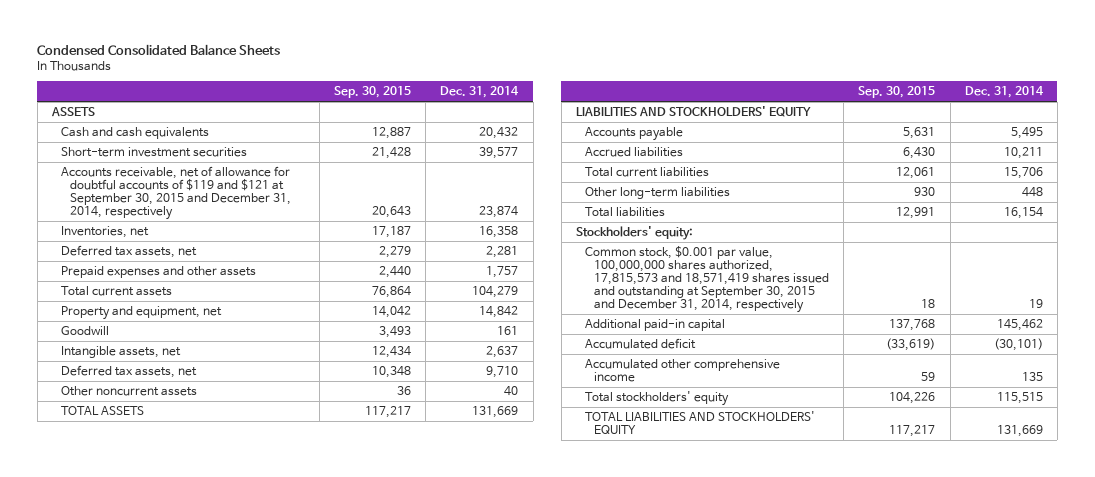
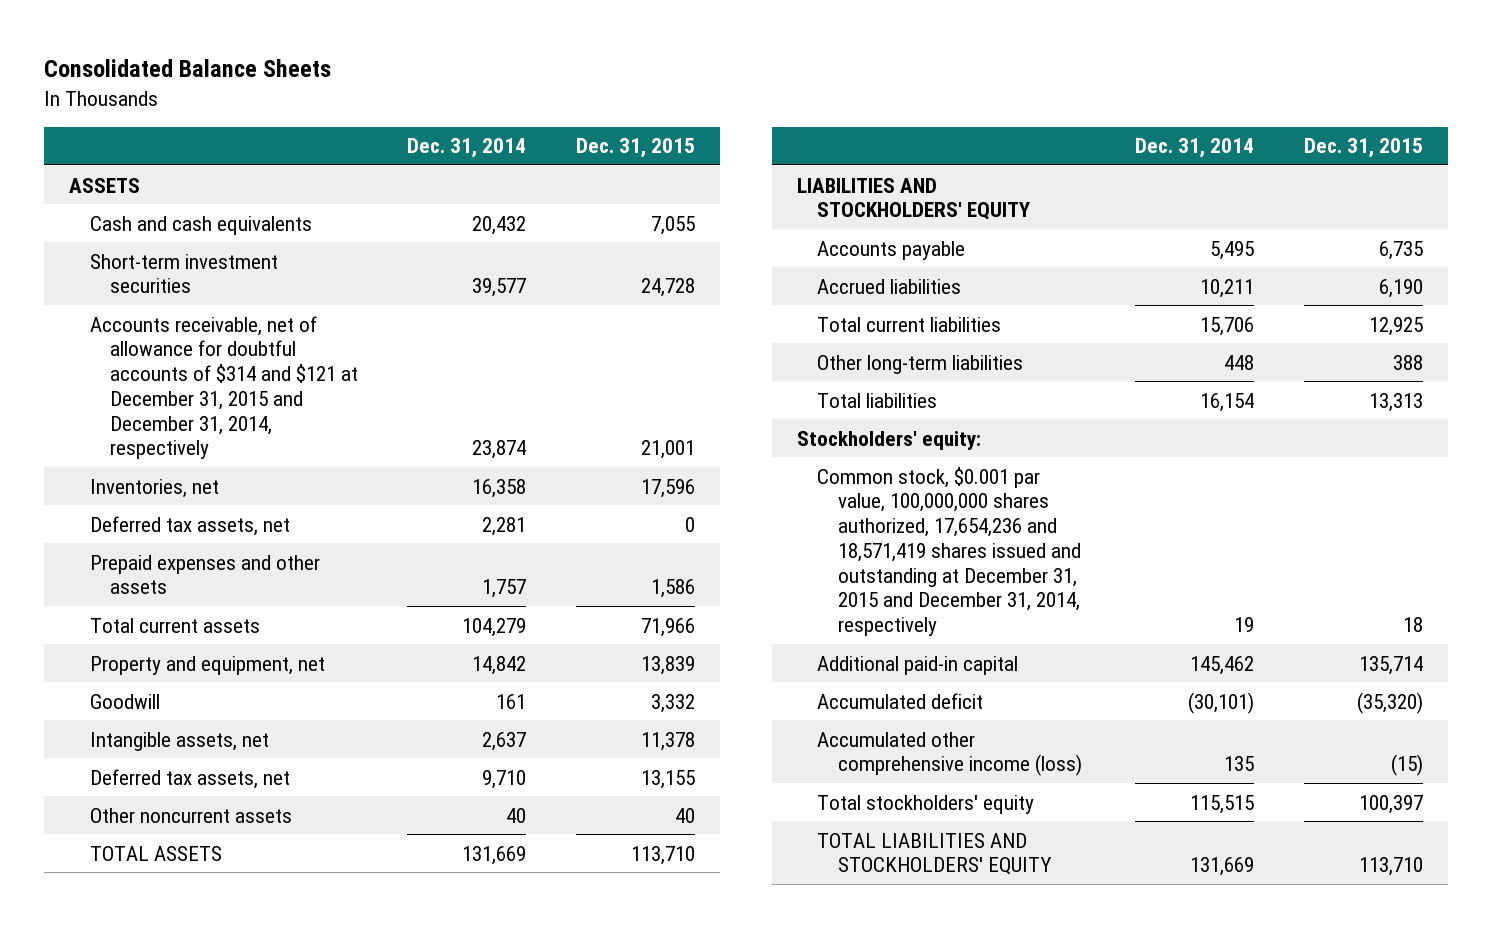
[37,43,281,55] Condensed Consolidated Balance Sheets -> [44,59,332,78] Consolidated Balance Sheets
[334,86,412,99] Sep. 30, 2015 -> none
none -> [575,138,695,159] Dec. 31, 2015
[60,165,291,221] Accounts receivable, net of allowance for doubtful accounts of $119 and $121 at September 30, 2015 and December 31, 2014, respectively -> [89,315,358,460] Accounts receivable, net of allowance for doubtful accounts of $314 and $121 at December 31, 2015 and December 31, 2014, respectively
[585,245,829,314] Common stock, $0.001 par value, 100,000,000 shares authorized, 17,815,573 and 18,571,419 shares issued and outstanding at September 30, 2015 and December 31, 2014, respectively -> [817,466,1081,637] Common stock, $0.001 par value, 100,000,000 shares authorized, 17,654,236 and 18,571,419 shares issued and outstanding at December 31, 2015 and December 31, 2014, respectively
[585,358,781,383] Accumulated other comprehensive income -> [817,731,1082,777] Accumulated other comprehensive income (loss)

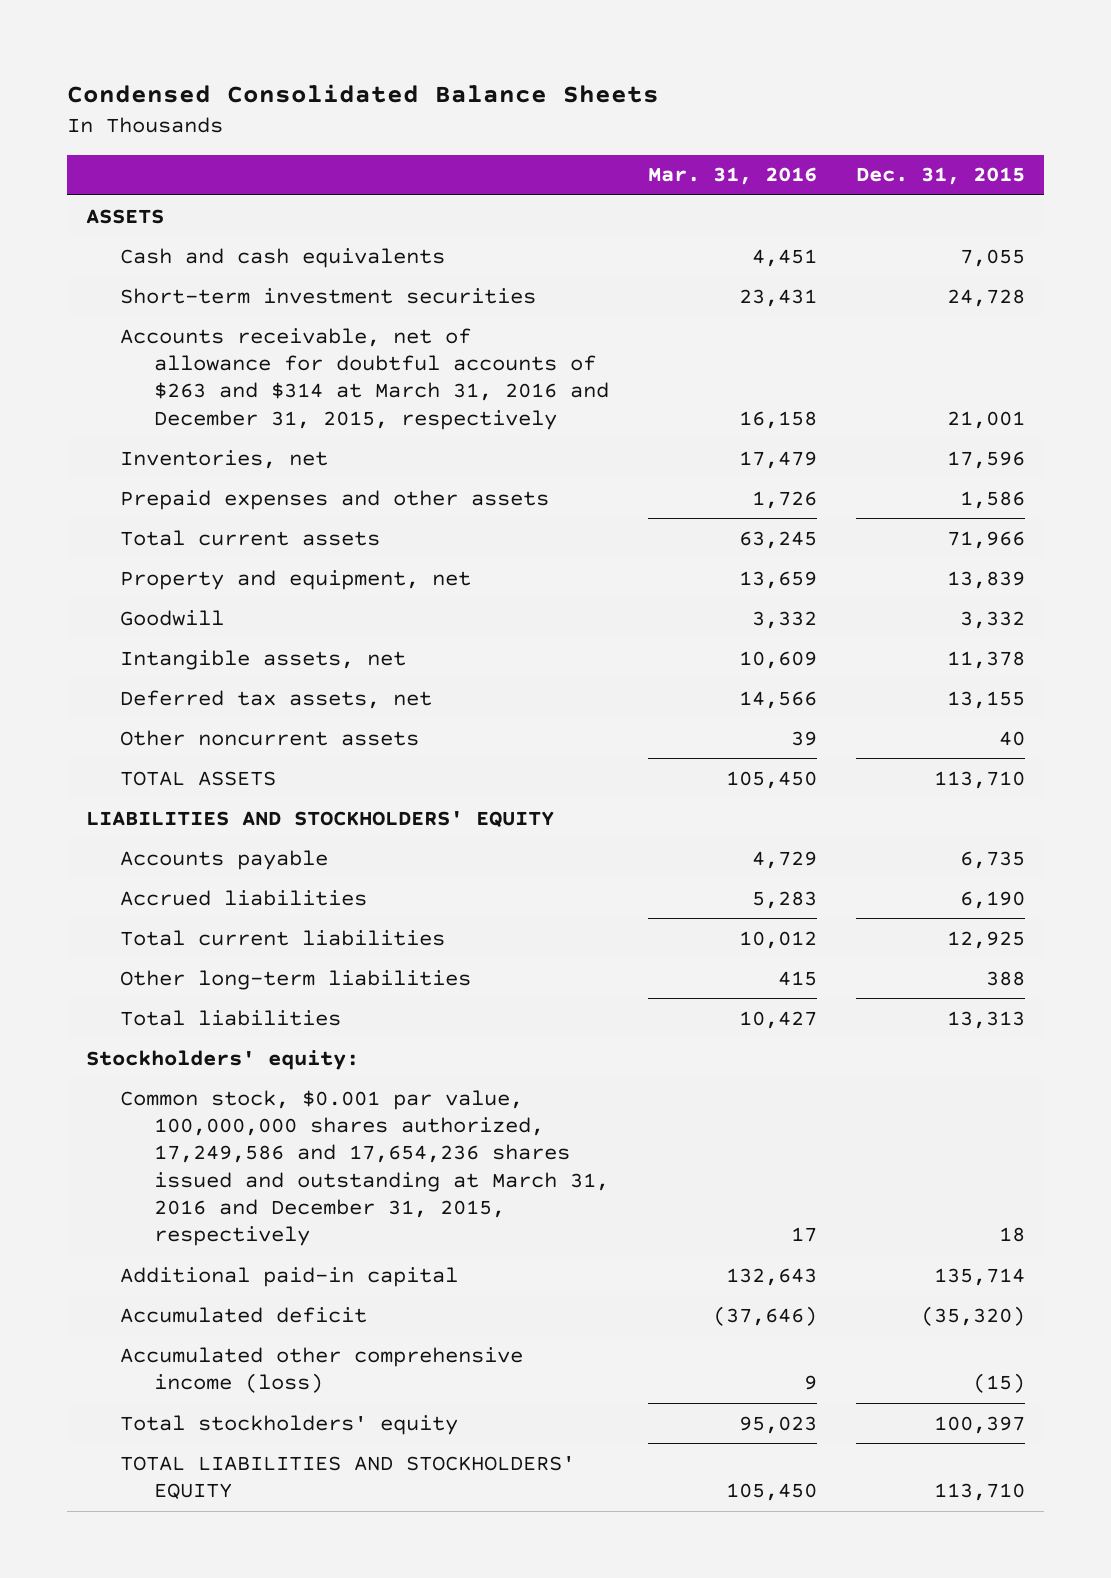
[44,59,332,78] Consolidated Balance Sheets -> [66,83,659,103] Condensed Consolidated Balance Sheets
[407,138,527,159] Dec. 31, 2014 -> none
none -> [647,167,817,186] Mar. 31, 2016
[89,315,358,460] Accounts receivable, net of allowance for doubtful accounts of $314 and $121 at December 31, 2015 and December 31, 2014, respectively -> [120,327,609,430] Accounts receivable, net of allowance for doubtful accounts of $263 and $314 at March 31, 2016 and December 31, 2015, respectively
[89,515,290,536] Deferred tax assets, net -> none
[817,466,1081,637] Common stock, $0.001 par value, 100,000,000 shares authorized, 17,654,236 and 18,571,419 shares issued and outstanding at December 31, 2015 and December 31, 2014, respectively -> [120,1089,609,1247] Common stock, $0.001 par value, 100,000,000 shares authorized, 17,249,586 and 17,654,236 shares issued and outstanding at March 31, 2016 and December 31, 2015, respectively

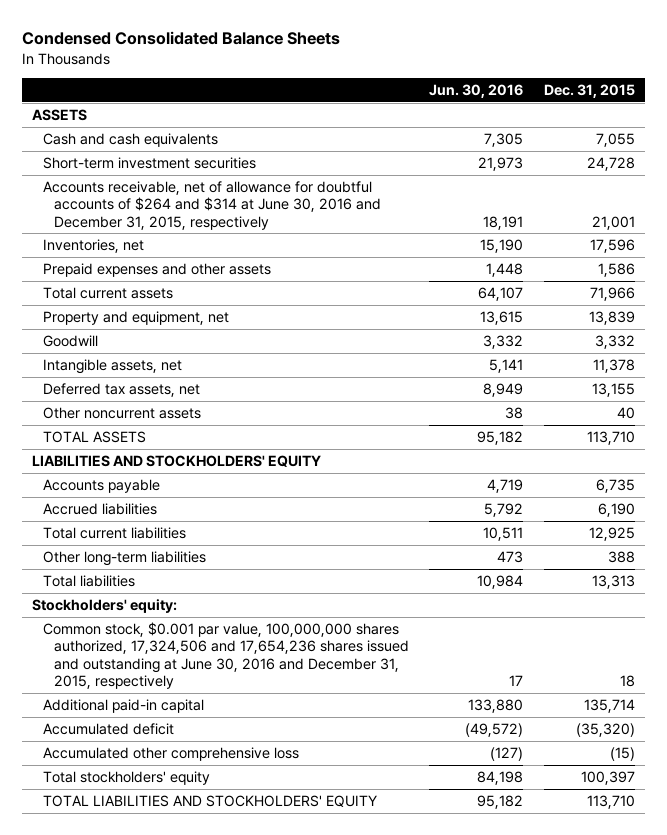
[647,167,817,186] Mar. 31, 2016 -> none
none -> [429,84,524,99] Jun. 30, 2016
[120,327,609,430] Accounts receivable, net of allowance for doubtful accounts of $263 and $314 at March 31, 2016 and December 31, 2015, respectively -> [42,180,381,230] Accounts receivable, net of allowance for doubtful accounts of $264 and $314 at June 30, 2016 and December 31, 2015, respectively
[120,1089,609,1247] Common stock, $0.001 par value, 100,000,000 shares authorized, 17,249,586 and 17,654,236 shares issued and outstanding at March 31, 2016 and December 31, 2015, respectively -> [42,621,409,690] Common stock, $0.001 par value, 100,000,000 shares authorized, 17,324,506 and 17,654,236 shares issued and outstanding at June 30, 2016 and December 31, 2015, respectively
[120,1346,524,1394] Accumulated other comprehensive income (loss) -> [42,746,299,761] Accumulated other comprehensive loss

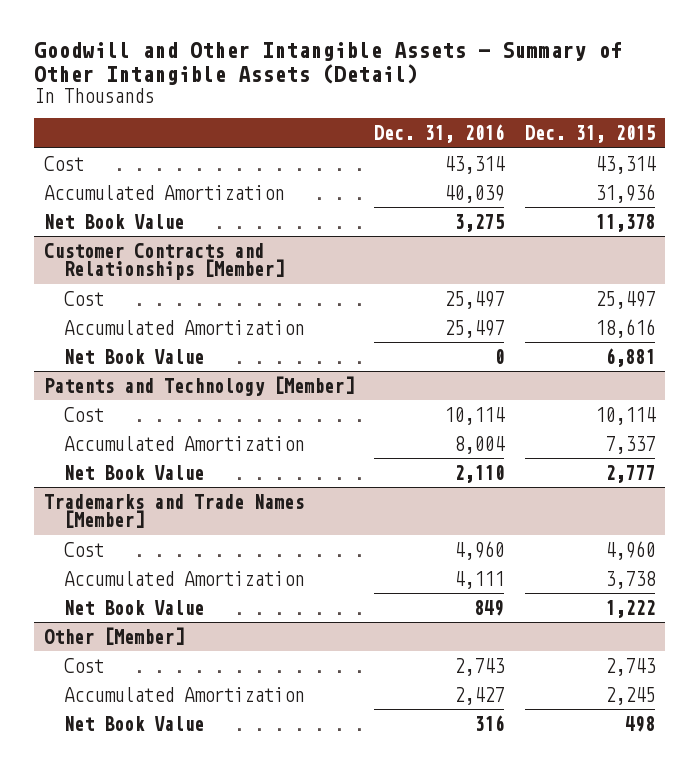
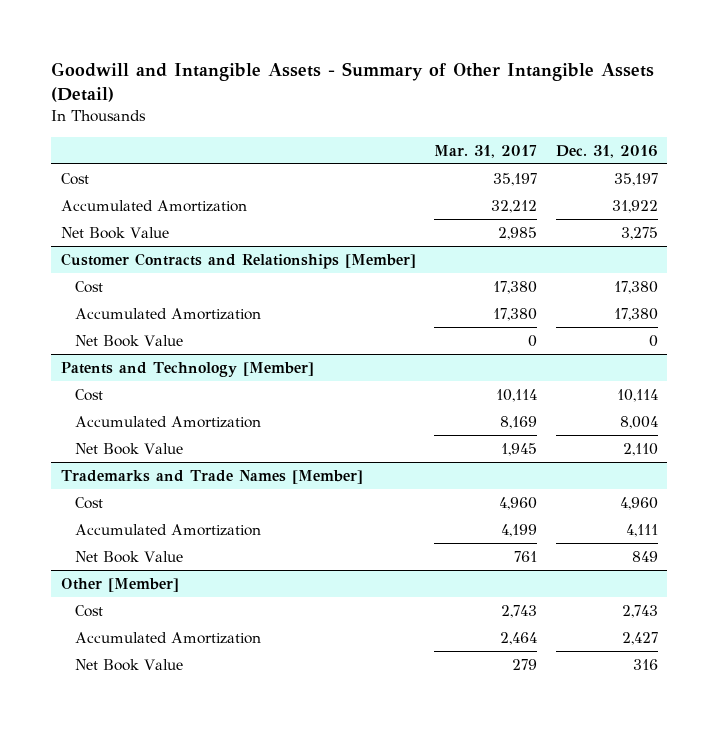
[33,41,622,85] Goodwill and Other Intangible Assets - Summary of Other Intangible Assets (Detail) -> [51,61,655,102] Goodwill and Intangible Assets - Summary of Other Intangible Assets (Detail)
[524,124,655,143] Dec. 31, 2015 -> none
none -> [434,144,538,158] Mar. 31, 2017
[444,155,506,174] 43,314 -> [614,172,659,186] 35,197
[444,184,505,203] 40,039 -> [612,199,659,213] 31,922
[444,290,505,309] 25,497 -> [614,280,659,294] 17,380
[444,319,505,338] 25,497 -> [614,307,659,321] 17,380

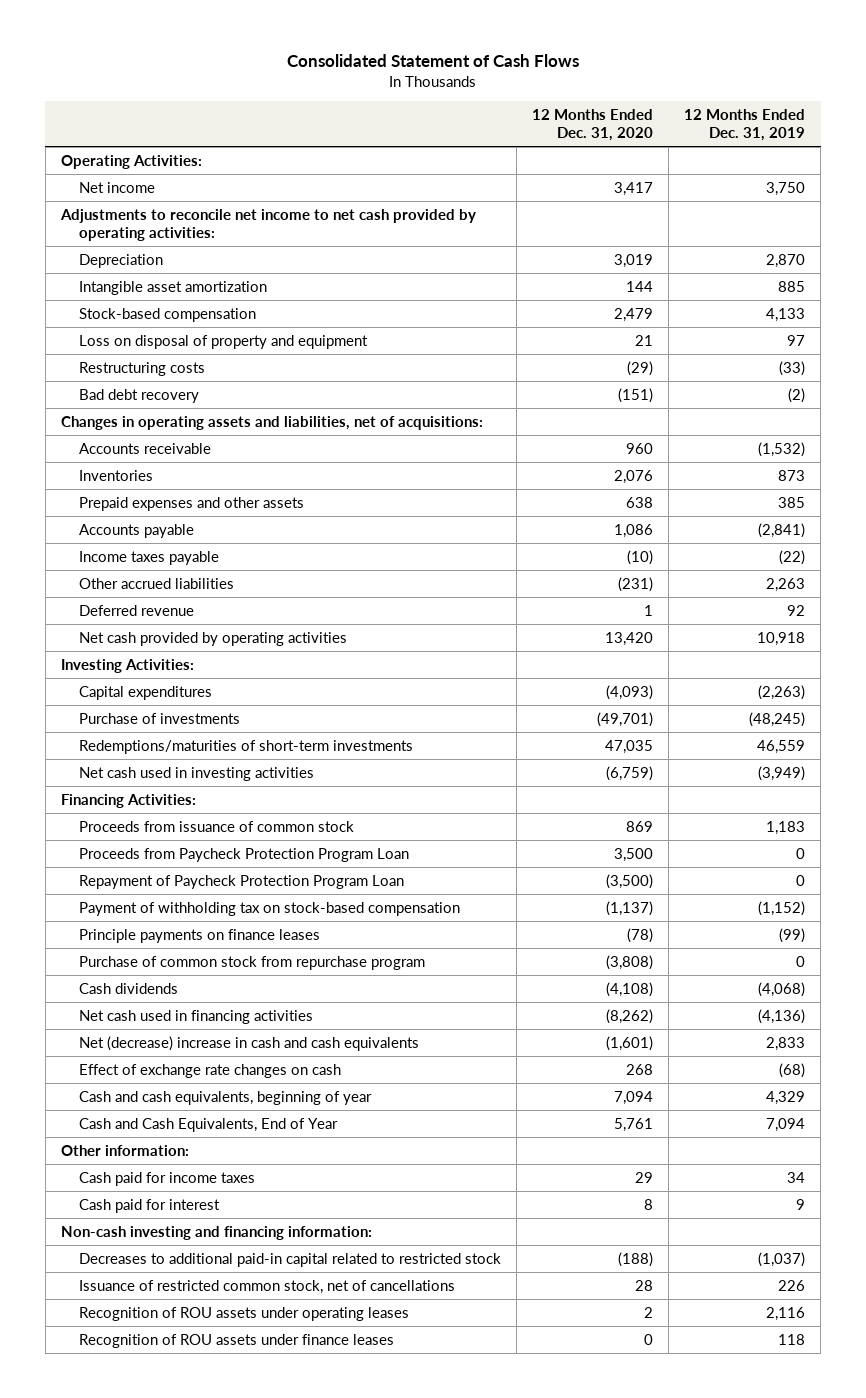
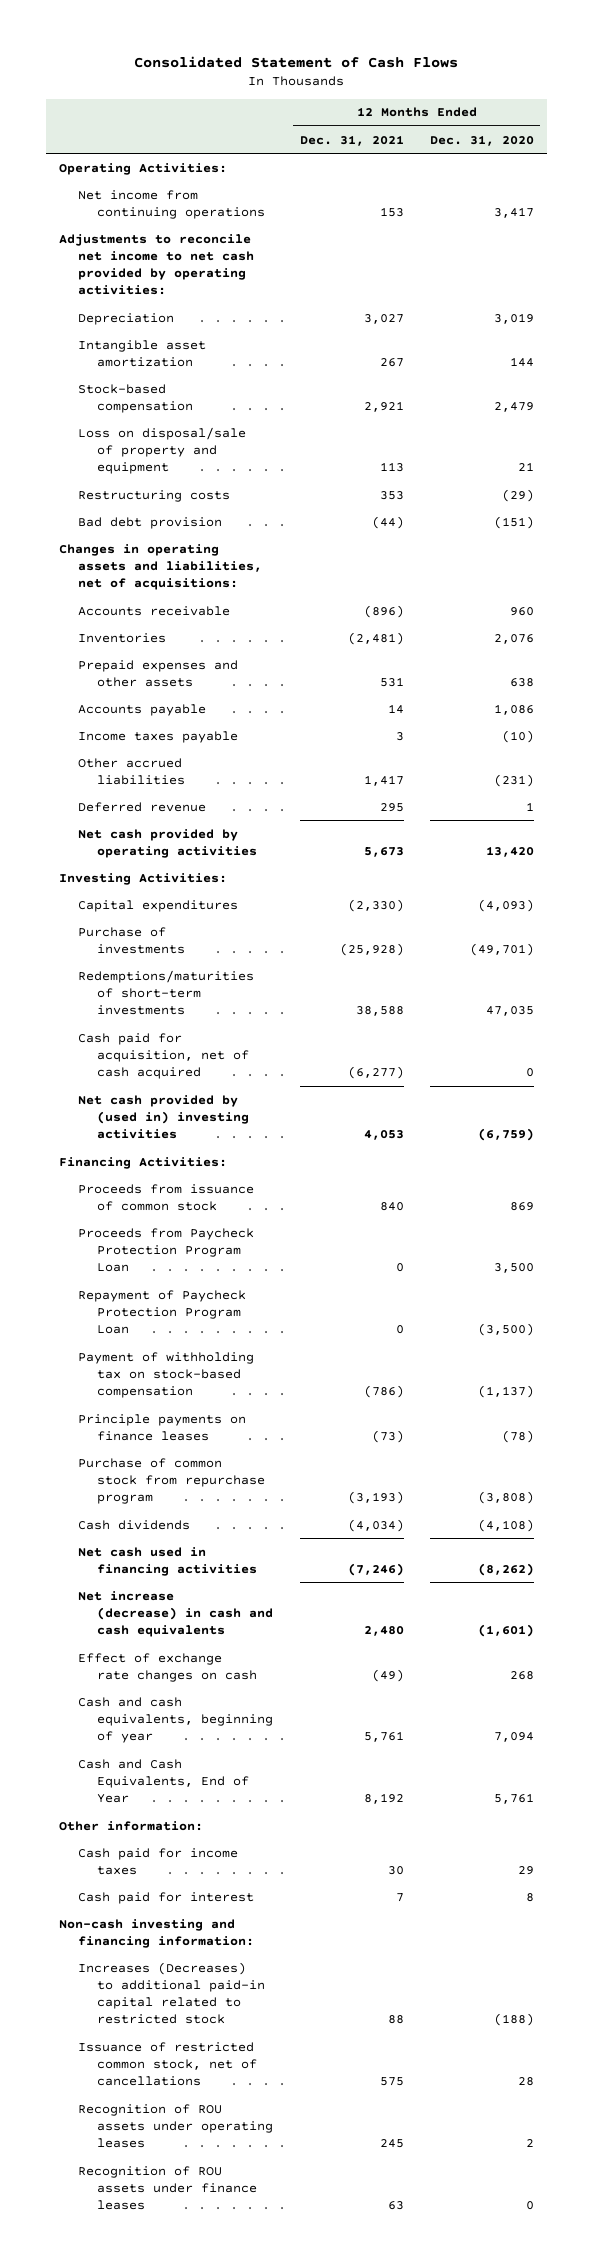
[684,108,806,141] 12 Months Ended Dec. 31, 2019 -> none
none -> [299,134,404,146] Dec. 31, 2021
[78,181,155,193] Net income -> [78,189,266,219] Net income from continuing operations
[78,334,368,349] Loss on disposal of property and equipment -> [78,426,247,474] Loss on disposal/sale of property and equipment
[78,388,199,403] Bad debt recovery -> [78,516,223,529] Bad debt provision
none -> [78,1032,250,1079] Cash paid for acquisition, net of cash acquired
[78,766,314,781] Net cash used in investing activities -> [78,1094,250,1139] Net cash provided by (used in) investing activities
[78,1035,419,1051] Net (decrease) increase in cash and cash equivalents -> [78,1590,274,1637] Net increase (decrease) in cash and cash equivalents
[78,1252,501,1267] Decreases to additional paid-in capital related to restricted stock -> [78,1961,266,2025] Increases (Decreases) to additional paid-in capital related to restricted stock

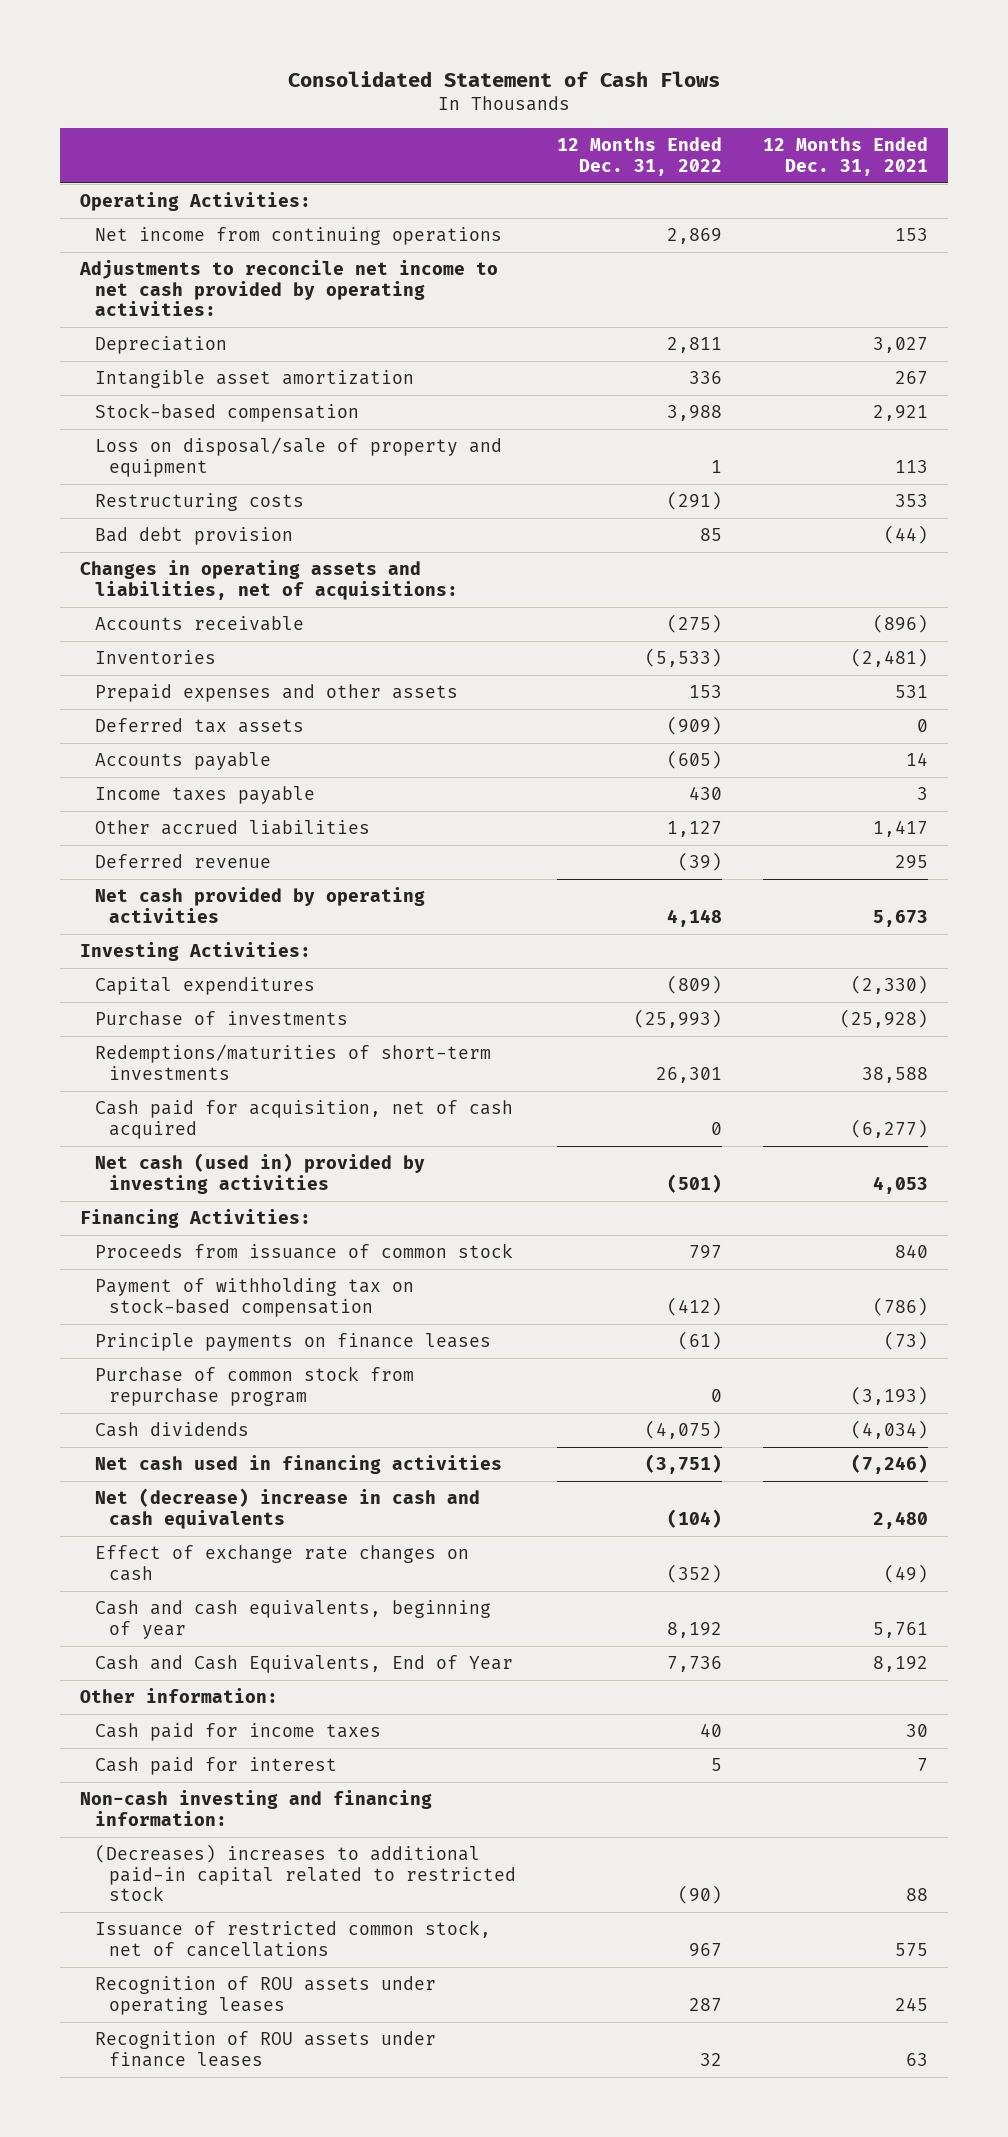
[429,134,534,146] Dec. 31, 2020 -> none
none -> [556,137,722,176] 12 Months Ended Dec. 31, 2022
none -> [94,718,304,734] Deferred tax assets
[78,1094,250,1139] Net cash provided by (used in) investing activities -> [94,1153,425,1194] Net cash (used in) provided by investing activities
[78,1227,255,1272] Proceeds from Paycheck Protection Program Loan -> none
[78,1289,247,1334] Repayment of Paycheck Protection Program Loan -> none
[78,1590,274,1637] Net increase (decrease) in cash and cash equivalents -> [94,1488,480,1529] Net (decrease) increase in cash and cash equivalents
[78,1961,266,2025] Increases (Decreases) to additional paid-in capital related to restricted stock -> [94,1844,517,1902] (Decreases) increases to additional paid-in capital related to restricted stock

